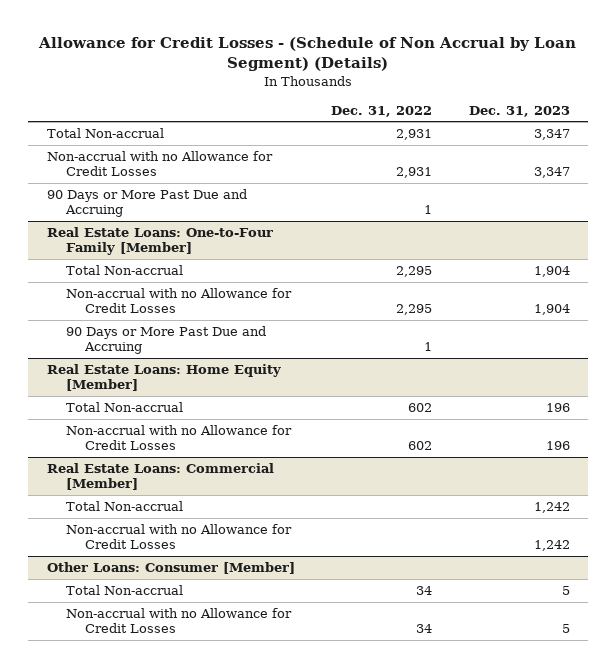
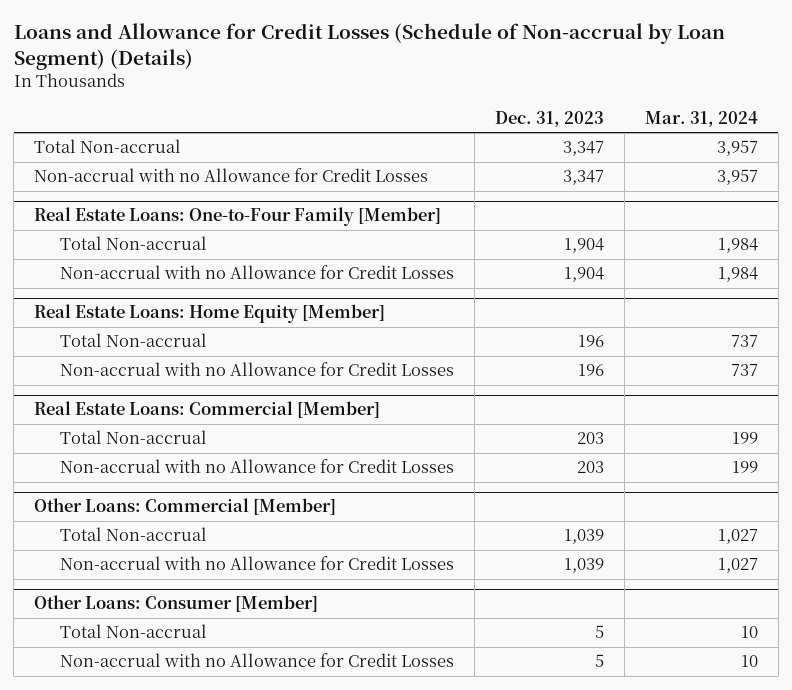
[38,37,577,72] Allowance for Credit Losses - (Schedule of Non Accrual by Loan Segment) (Details) -> [13,23,725,70] Loans and Allowance for Credit Losses (Schedule of Non-accrual by Loan Segment) (Details)
[331,105,433,117] Dec. 31, 2022 -> none
none -> [644,110,758,127] Mar. 31, 2024
[46,189,247,218] 90 Days or More Past Due and Accruing -> none
[65,326,266,355] 90 Days or More Past Due and Accruing -> none
[533,502,570,514] 1,242 -> [576,432,604,445] 203
[533,540,570,552] 1,242 -> [576,461,604,474] 203
none -> [34,498,337,516] Other Loans: Commercial [Member]
none -> [59,527,207,542] Total Non-accrual
none -> [59,556,454,571] Non-accrual with no Allowance for Credit Losses

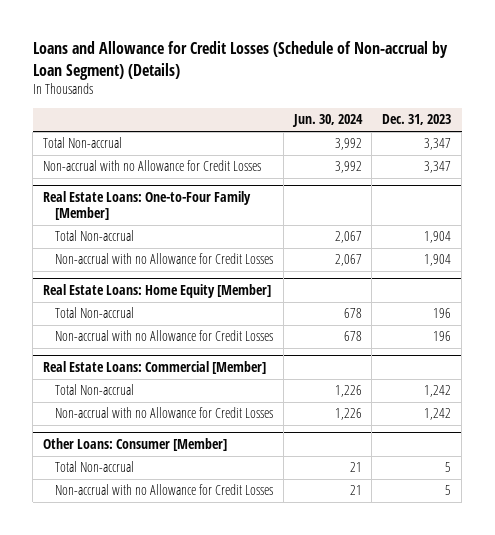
[644,110,758,127] Mar. 31, 2024 -> none
none -> [291,114,363,128] Jun. 30, 2024
[34,498,337,516] Other Loans: Commercial [Member] -> none
[59,527,207,542] Total Non-accrual -> none
[59,556,454,571] Non-accrual with no Allowance for Credit Losses -> none
[576,432,604,445] 203 -> [424,385,452,398] 1,242
[576,461,604,474] 203 -> [424,408,452,421] 1,242

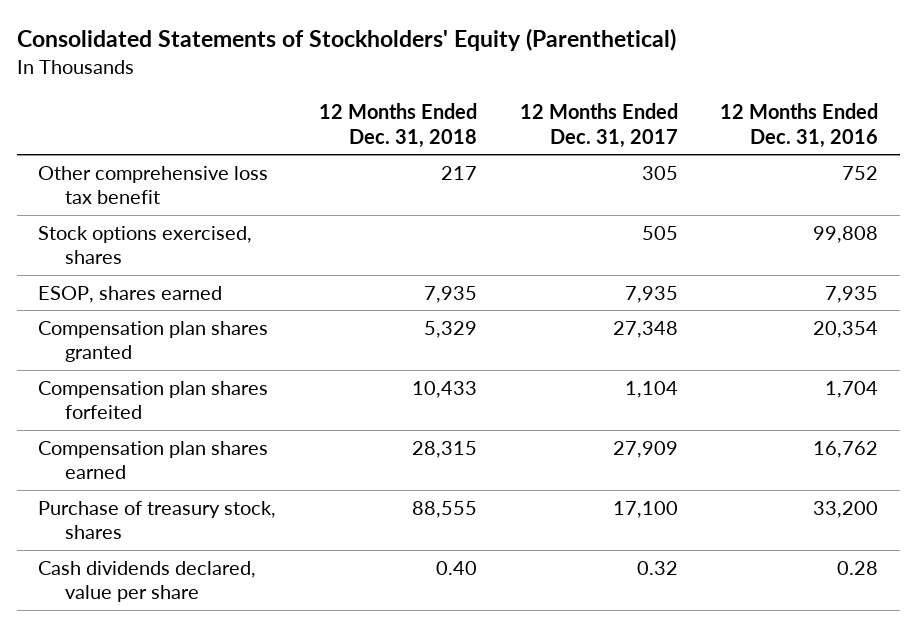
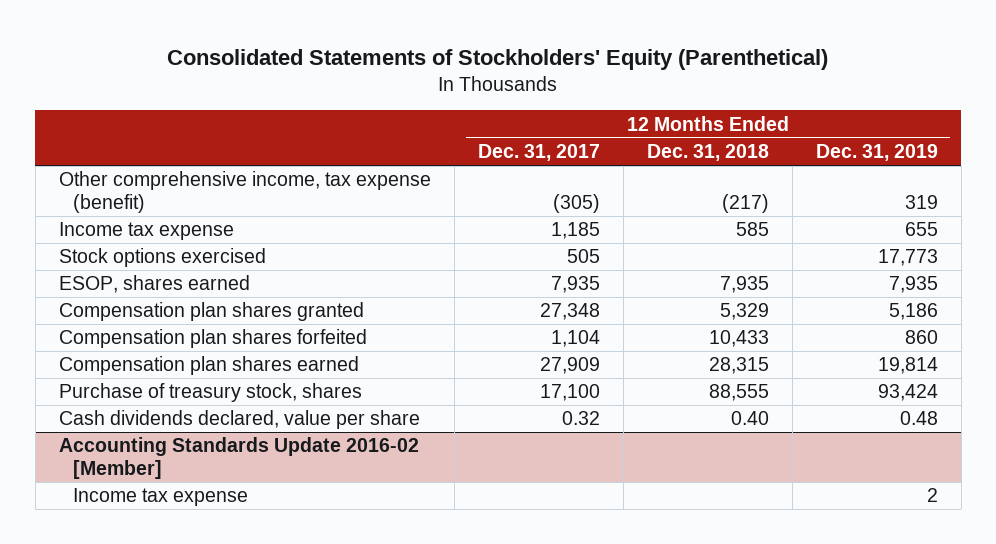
[720,102,879,148] 12 Months Ended Dec. 31, 2016 -> none
none -> [815,143,938,161] Dec. 31, 2019
[37,165,268,205] Other comprehensive loss tax benefit -> [58,171,431,213] Other comprehensive income, tax expense (benefit)
[440,165,477,180] 217 -> [721,193,769,213] (217)
[641,165,678,180] 305 -> [552,193,600,213] (305)
none -> [58,222,234,241] Income tax expense
[37,225,252,265] Stock options exercised, shares -> [58,248,266,268] Stock options exercised
none -> [58,437,419,479] Accounting Standards Update 2016-02 [Member]
none -> [72,488,248,507] Income tax expense

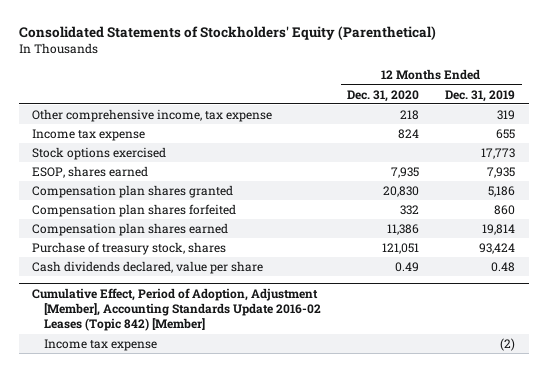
[477,143,600,161] Dec. 31, 2017 -> none
[646,143,769,161] Dec. 31, 2018 -> none
none -> [347,89,420,102] Dec. 31, 2020
[58,171,431,213] Other comprehensive income, tax expense (benefit) -> [31,108,272,122] Other comprehensive income, tax expense
[58,437,419,479] Accounting Standards Update 2016-02 [Member] -> none
none -> [31,287,321,332] Cumulative Effect, Period of Adoption, Adjustment [Member], Accounting Standards Update 2016-02 Leases (Topic 842) [Member]
[926,488,938,503] 2 -> [500,337,516,351] (2)

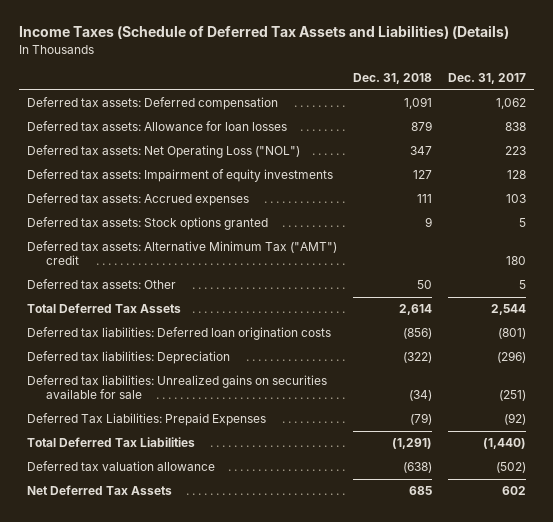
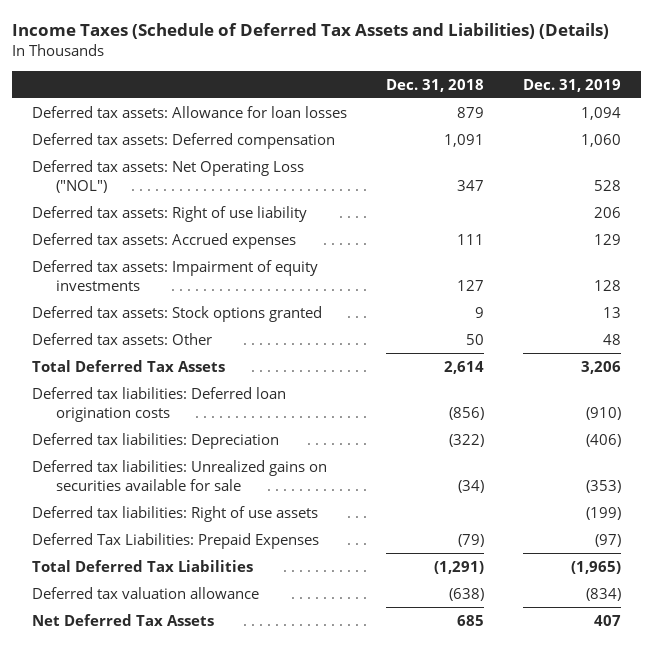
[447,73,526,85] Dec. 31, 2017 -> none
none -> [523,78,622,92] Dec. 31, 2019
[26,97,278,111] Deferred tax assets: Deferred compensation -> [31,132,335,149] Deferred tax assets: Deferred compensation
none -> [31,205,307,222] Deferred tax assets: Right of use liability
[26,169,333,183] Deferred tax assets: Impairment of equity investments -> [31,259,318,291] Deferred tax assets: Impairment of equity investments
[26,241,337,266] Deferred tax assets: Alternative Minimum Tax ("AMT") credit -> none
none -> [31,505,318,522] Deferred tax liabilities: Right of use assets

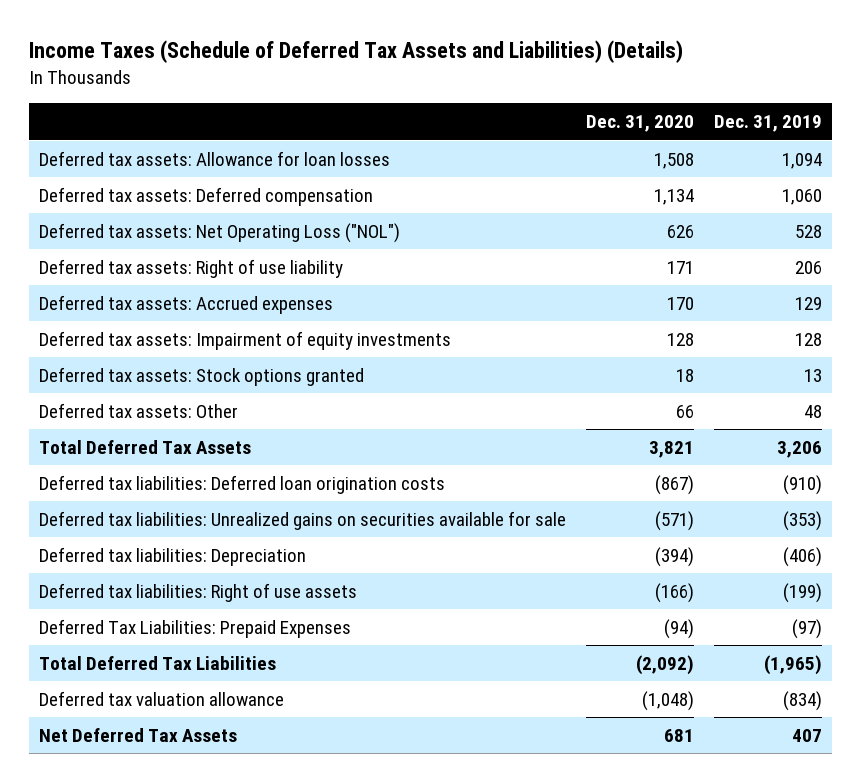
[386,78,485,92] Dec. 31, 2018 -> none
none -> [586,115,695,133] Dec. 31, 2020
[31,432,279,449] Deferred tax liabilities: Depreciation -> [38,546,306,566] Deferred tax liabilities: Depreciation

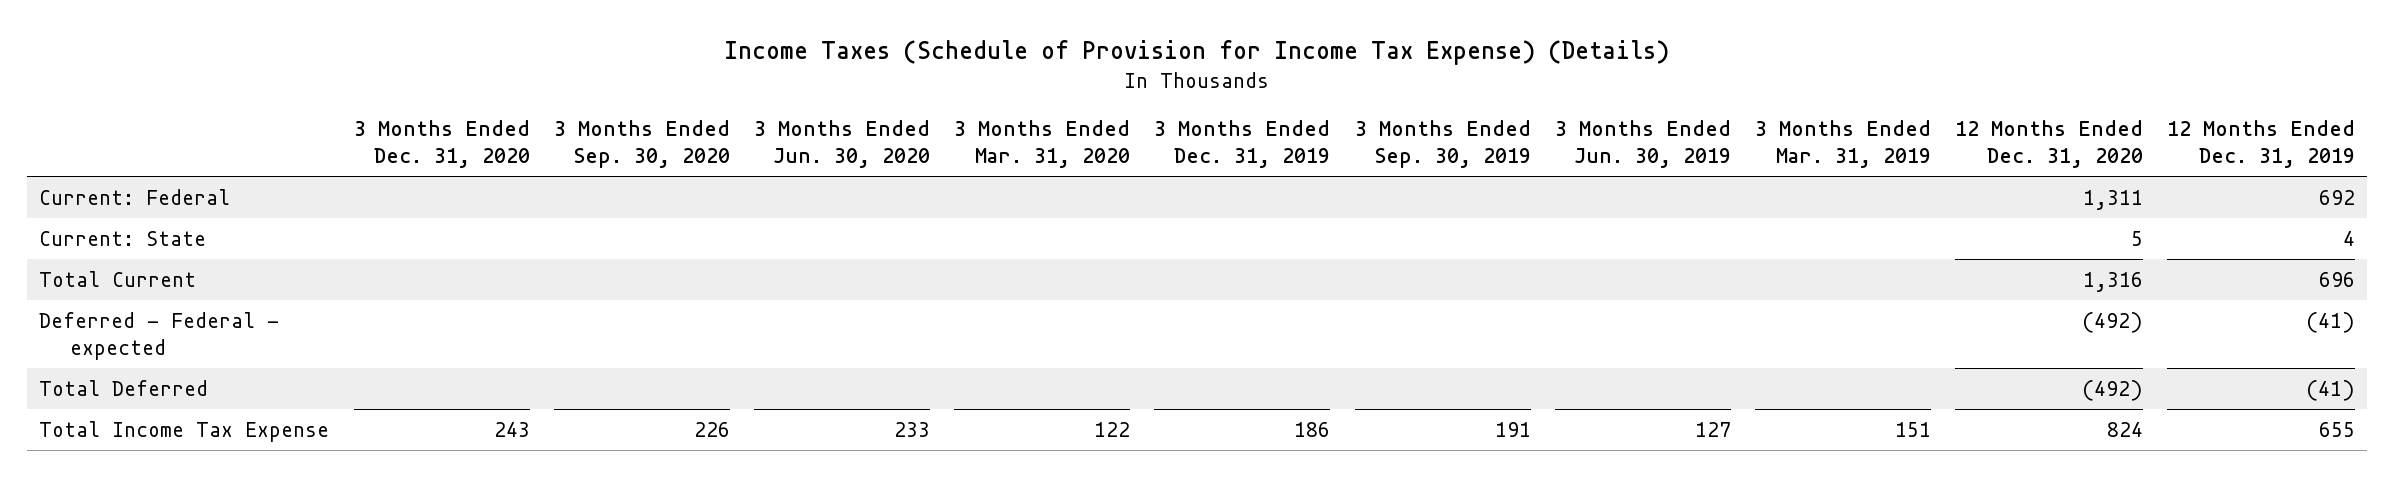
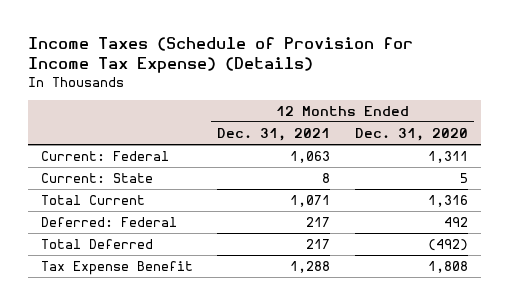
[353,120,530,168] 3 Months Ended Dec. 31, 2020 -> none
[553,120,730,168] 3 Months Ended Sep. 30, 2020 -> none
[753,120,930,168] 3 Months Ended Jun. 30, 2020 -> none
[954,120,1131,168] 3 Months Ended Mar. 31, 2020 -> none
[1154,120,1331,168] 3 Months Ended Dec. 31, 2019 -> none
[1354,120,1531,168] 3 Months Ended Sep. 30, 2019 -> none
[1554,120,1731,168] 3 Months Ended Jun. 30, 2019 -> none
[1754,120,1931,168] 3 Months Ended Mar. 31, 2019 -> none
[2167,120,2356,168] 12 Months Ended Dec. 31, 2019 -> none
none -> [217,128,331,142] Dec. 31, 2021
[39,311,280,360] Deferred - Federal - expected -> [40,217,177,228] Deferred: Federal
[2082,311,2144,333] (492) -> [444,217,469,228] 492
[39,420,330,442] Total Income Tax Expense -> none
none -> [40,261,193,276] Tax Expense Benefit

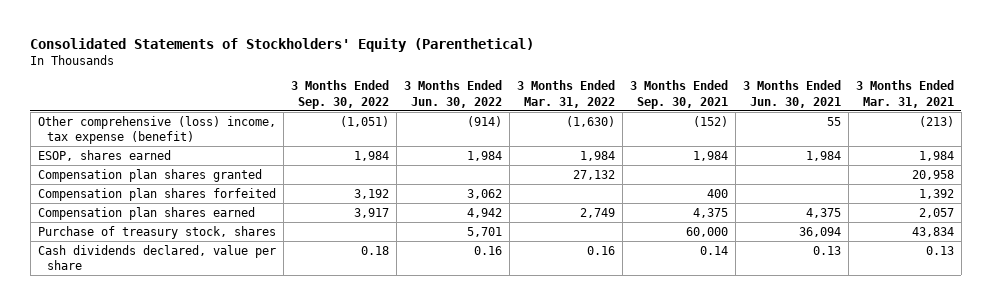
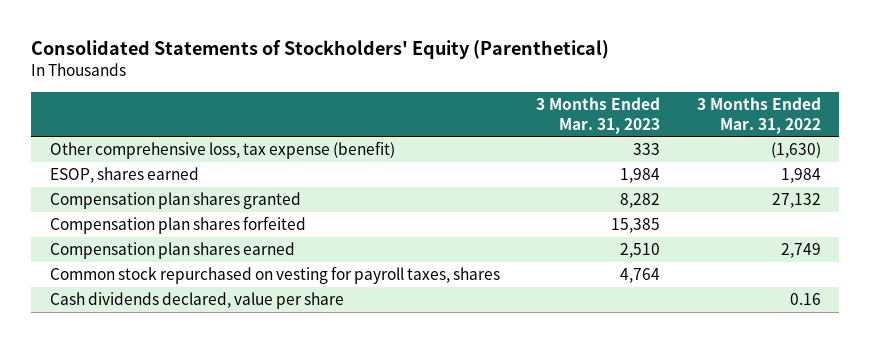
[290,80,389,109] 3 Months Ended Sep. 30, 2022 -> none
[403,80,502,108] 3 Months Ended Jun. 30, 2022 -> none
[629,80,728,109] 3 Months Ended Sep. 30, 2021 -> none
[742,80,841,108] 3 Months Ended Jun. 30, 2021 -> none
[855,80,954,108] 3 Months Ended Mar. 31, 2021 -> none
none -> [536,96,661,134] 3 Months Ended Mar. 31, 2023
[37,115,276,145] Other comprehensive (loss) income, tax expense (benefit) -> [49,140,395,159] Other comprehensive loss, tax expense (benefit)
[37,225,276,239] Purchase of treasury stock, shares -> [49,265,500,284] Common stock repurchased on vesting for payroll taxes, shares

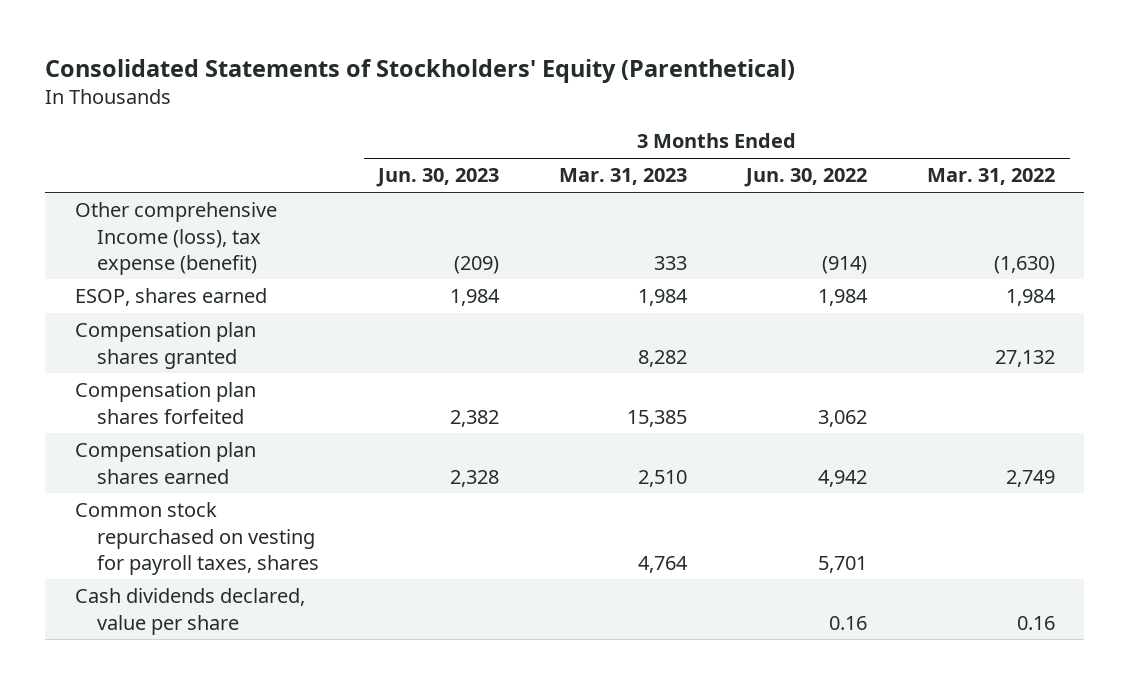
none -> [376,168,500,188] Jun. 30, 2023
none -> [744,168,868,188] Jun. 30, 2022
[49,140,395,159] Other comprehensive loss, tax expense (benefit) -> [75,202,278,275] Other comprehensive Income (loss), tax expense (benefit)

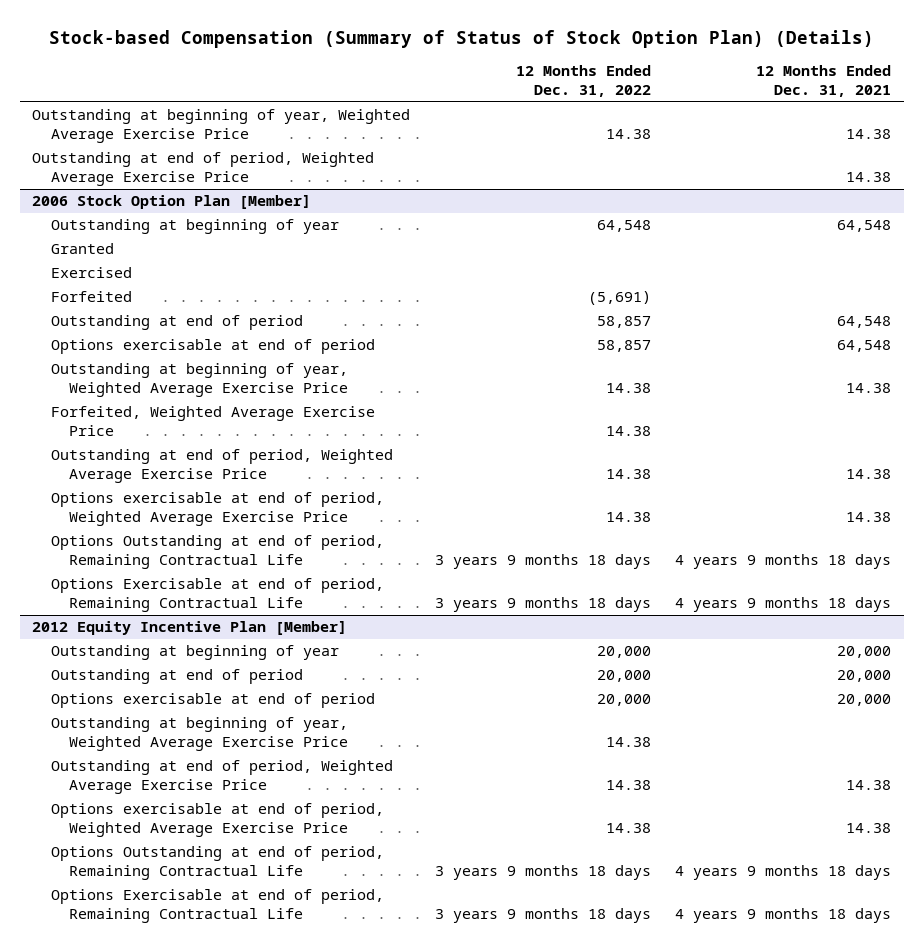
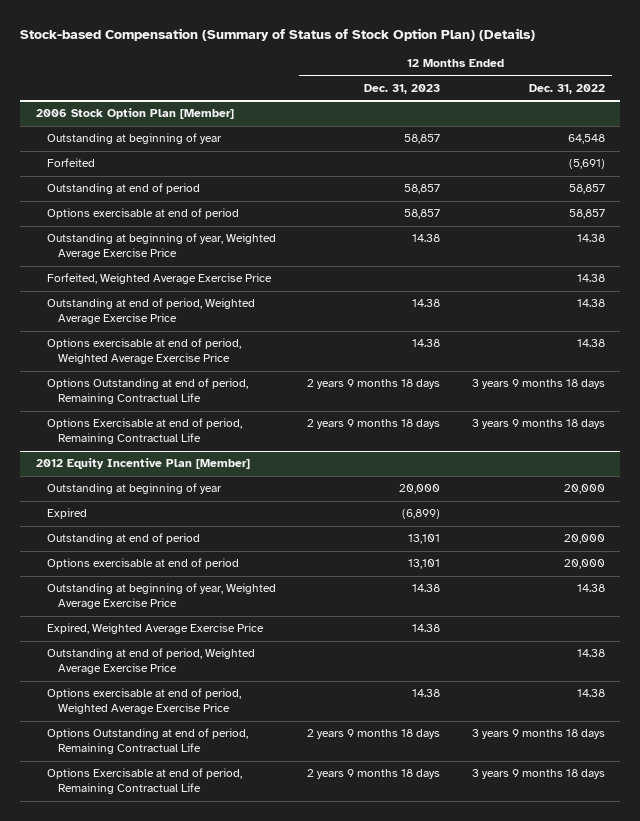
[756,65,892,98] 12 Months Ended Dec. 31, 2021 -> none
none -> [364,83,441,94] Dec. 31, 2023
[32,109,411,144] Outstanding at beginning of year, Weighted Average Exercise Price -> none
[32,152,375,187] Outstanding at end of period, Weighted Average Exercise Price -> none
[50,243,114,255] Granted -> none
[50,267,132,279] Exercised -> none
none -> [46,508,87,520] Expired
none -> [46,623,264,635] Expired, Weighted Average Exercise Price

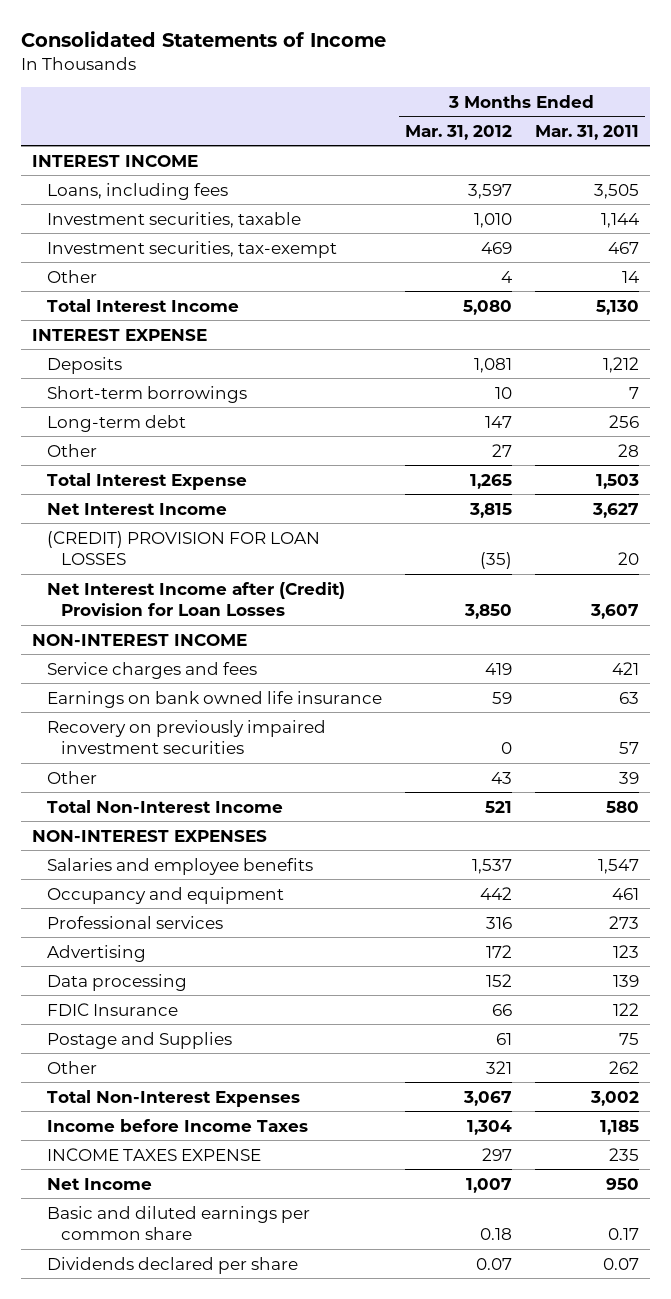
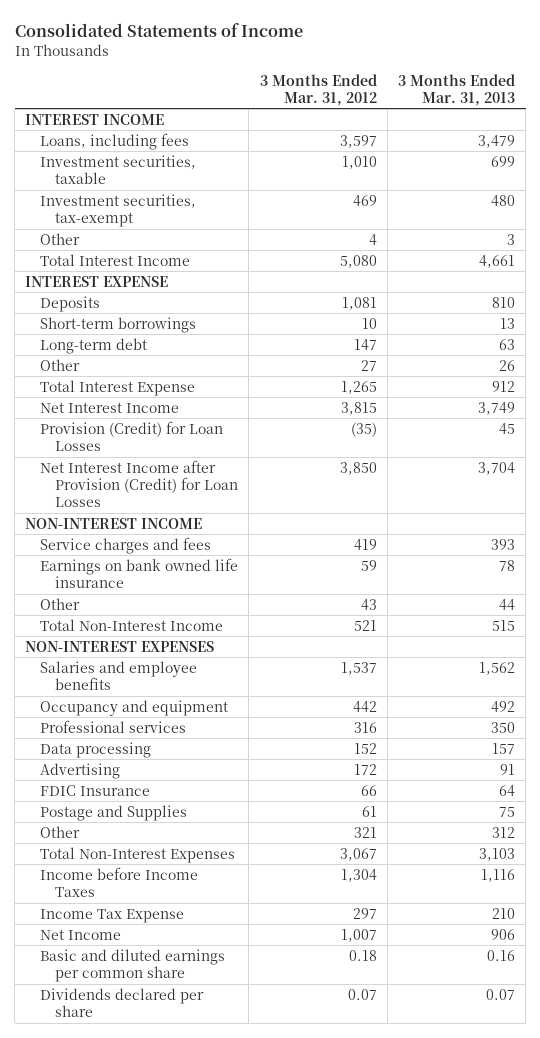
[534,124,639,140] Mar. 31, 2011 -> none
none -> [397,73,515,106] 3 Months Ended Mar. 31, 2013
[46,530,320,566] (CREDIT) PROVISION FOR LOAN LOSSES -> [40,420,224,452] Provision (Credit) for Loan Losses
[46,581,345,617] Net Interest Income after (Credit) Provision for Loan Losses -> [40,459,238,508] Net Interest Income after Provision (Credit) for Loan Losses
[46,719,326,755] Recovery on previously impaired investment securities -> none
[46,944,146,962] Advertising -> [40,762,121,779] Advertising
[46,1147,261,1161] INCOME TAXES EXPENSE -> [40,908,185,923] Income Tax Expense

